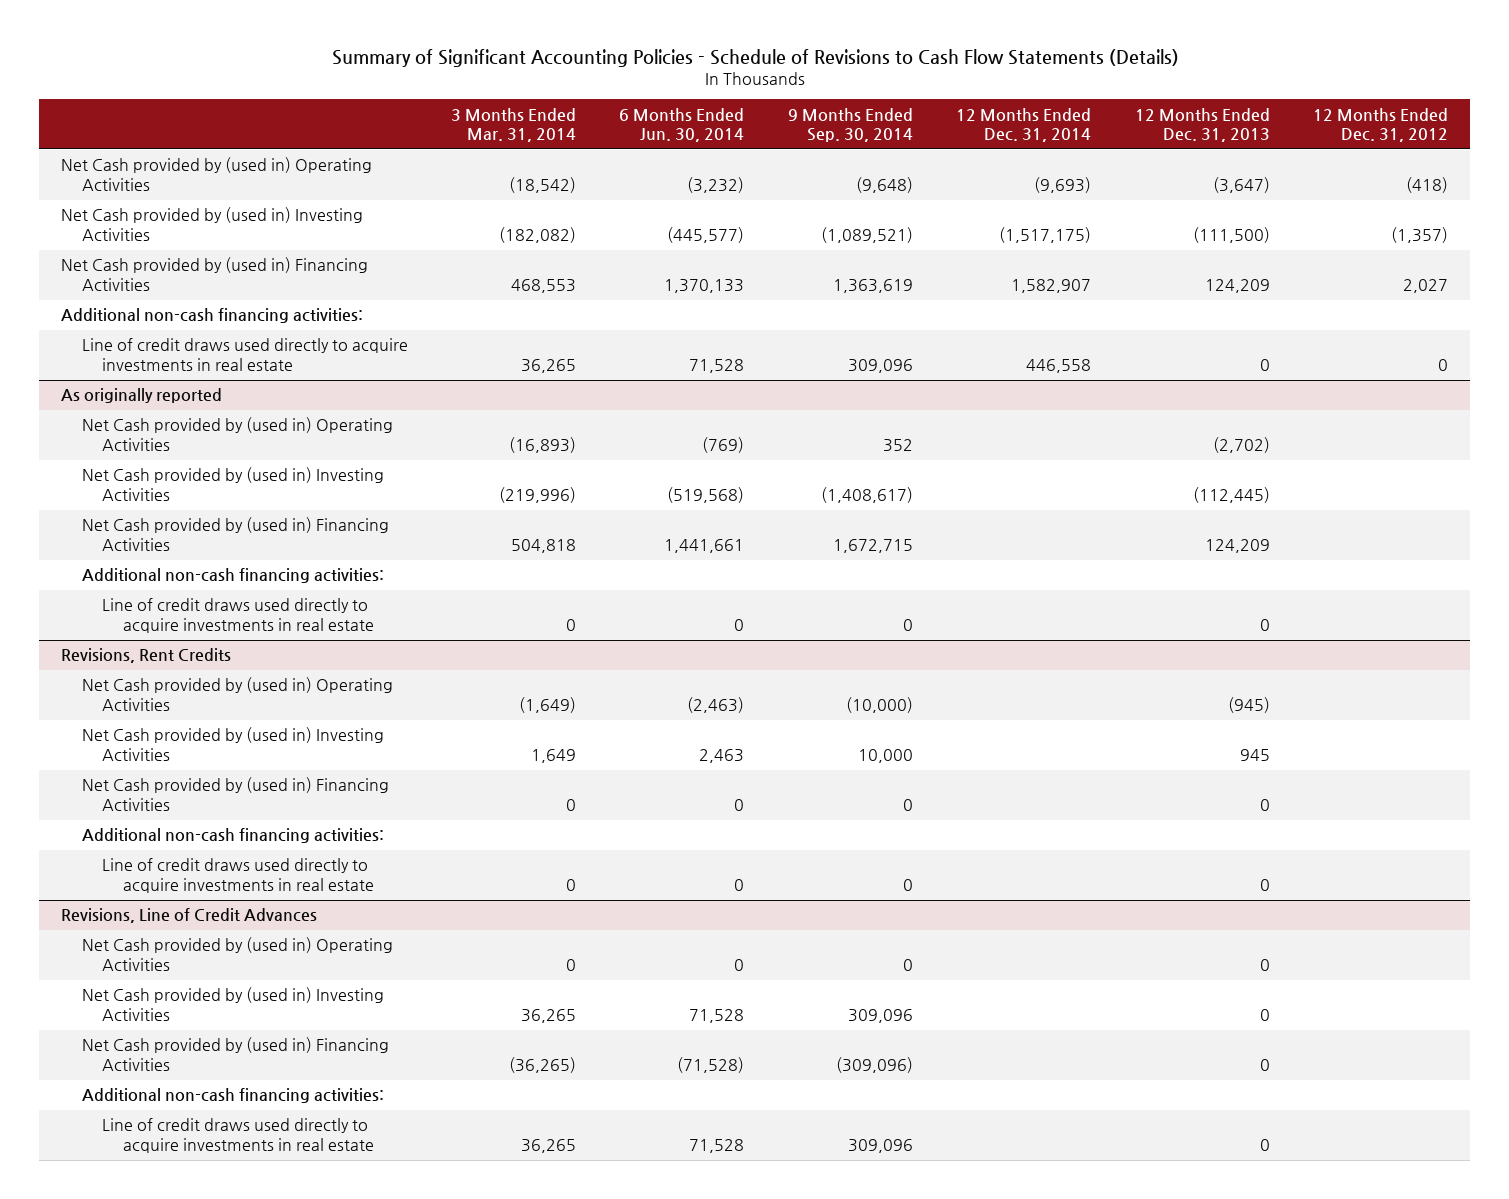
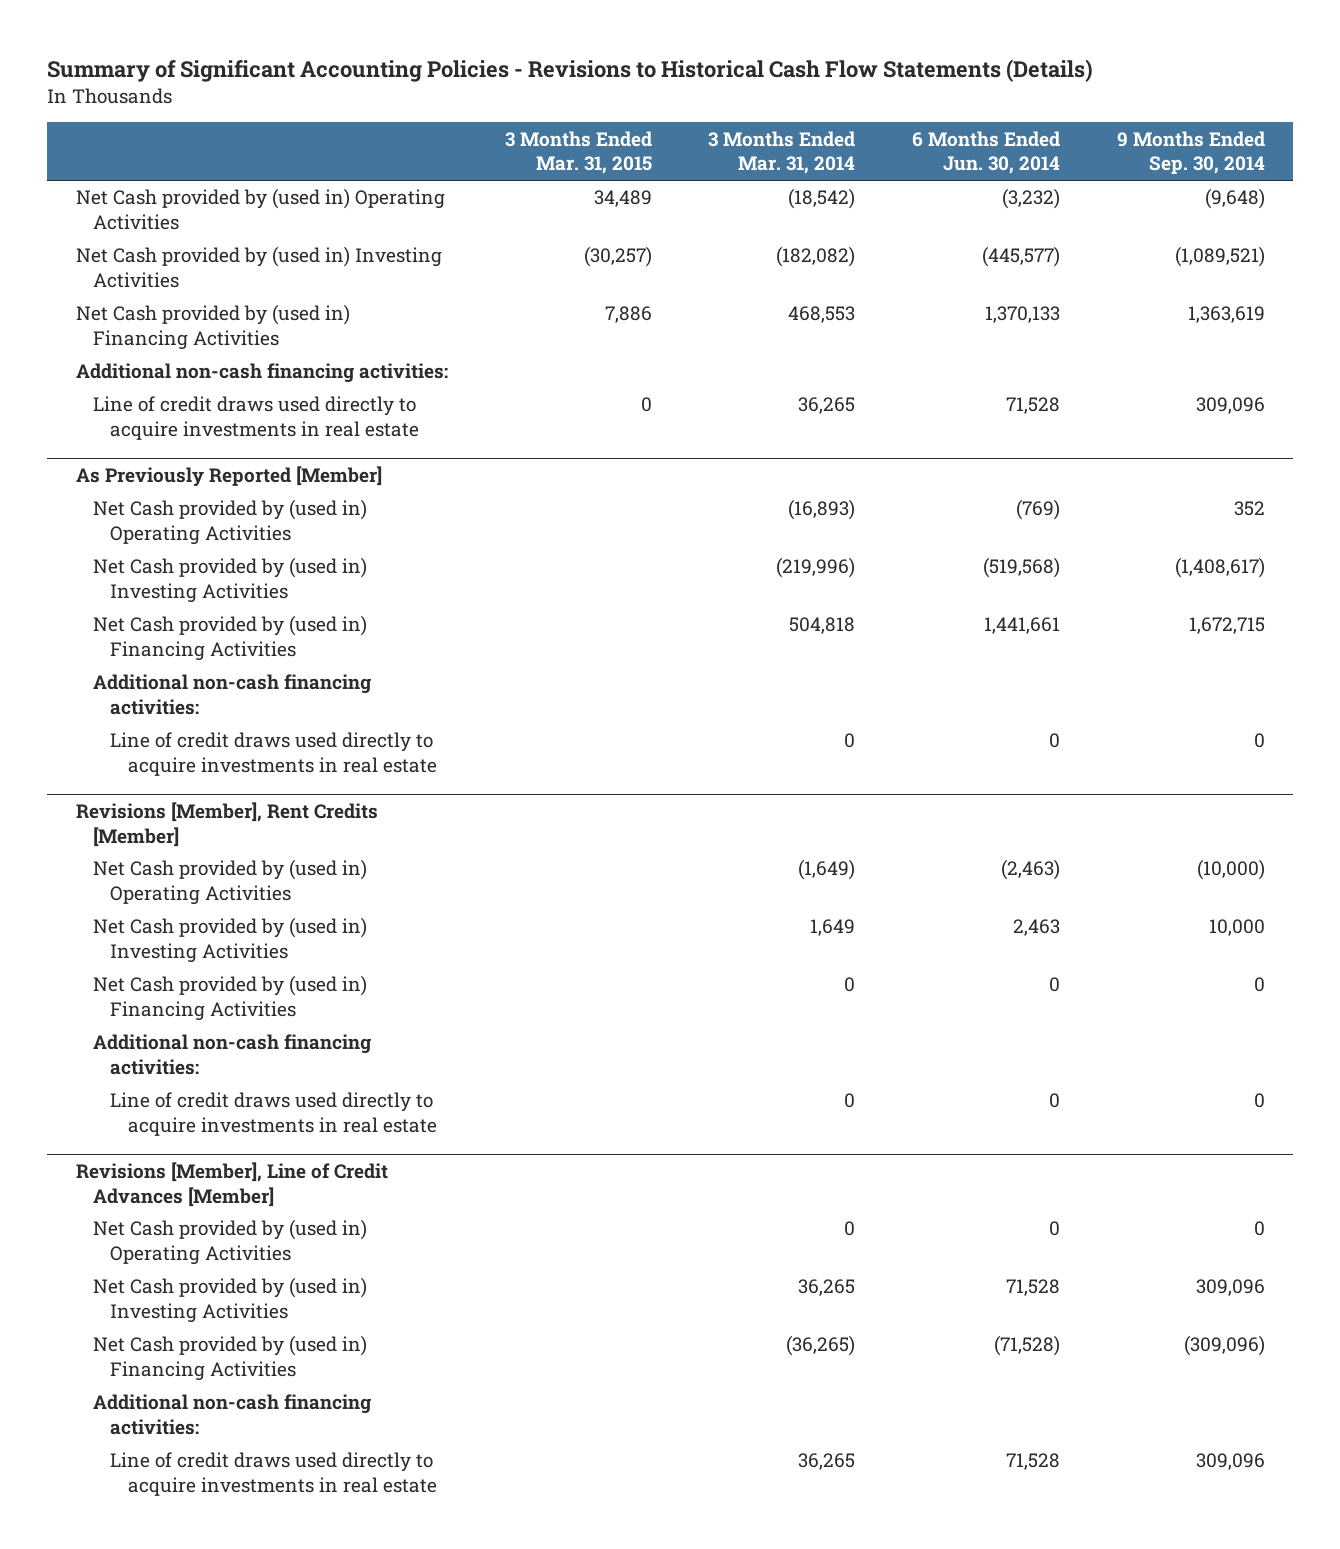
[331,49,1179,68] Summary of Significant Accounting Policies - Schedule of Revisions to Cash Flow Statements (Details) -> [47,59,1094,83] Summary of Significant Accounting Policies - Revisions to Historical Cash Flow Statements (Details)
[956,107,1092,143] 12 Months Ended Dec. 31, 2014 -> none
[1134,107,1270,143] 12 Months Ended Dec. 31, 2013 -> none
[1313,107,1449,143] 12 Months Ended Dec. 31, 2012 -> none
none -> [504,130,652,175] 3 Months Ended Mar. 31, 2015
[61,388,223,404] As originally reported -> [75,465,382,487] As Previously Reported [Member]
[61,648,232,664] Revisions, Rent Credits -> [75,801,378,847] Revisions [Member], Rent Credits [Member]
[61,908,318,924] Revisions, Line of Credit Advances -> [75,1161,388,1207] Revisions [Member], Line of Credit Advances [Member]

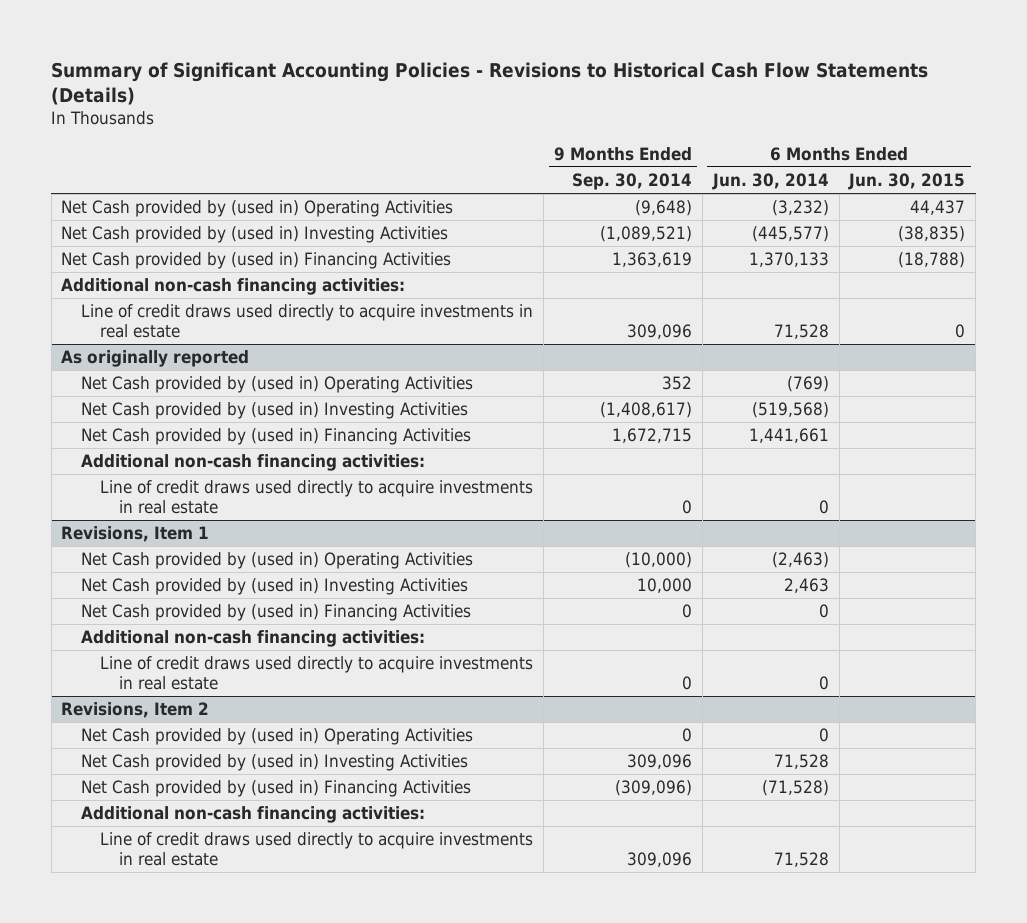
[504,130,652,175] 3 Months Ended Mar. 31, 2015 -> none
[708,130,856,175] 3 Months Ended Mar. 31, 2014 -> none
none -> [848,173,966,191] Jun. 30, 2015
[75,465,382,487] As Previously Reported [Member] -> [61,350,250,368] As originally reported
[75,801,378,847] Revisions [Member], Rent Credits [Member] -> none
none -> [61,526,210,543] Revisions, Item 1
[75,1161,388,1207] Revisions [Member], Line of Credit Advances [Member] -> none
none -> [61,702,210,719] Revisions, Item 2

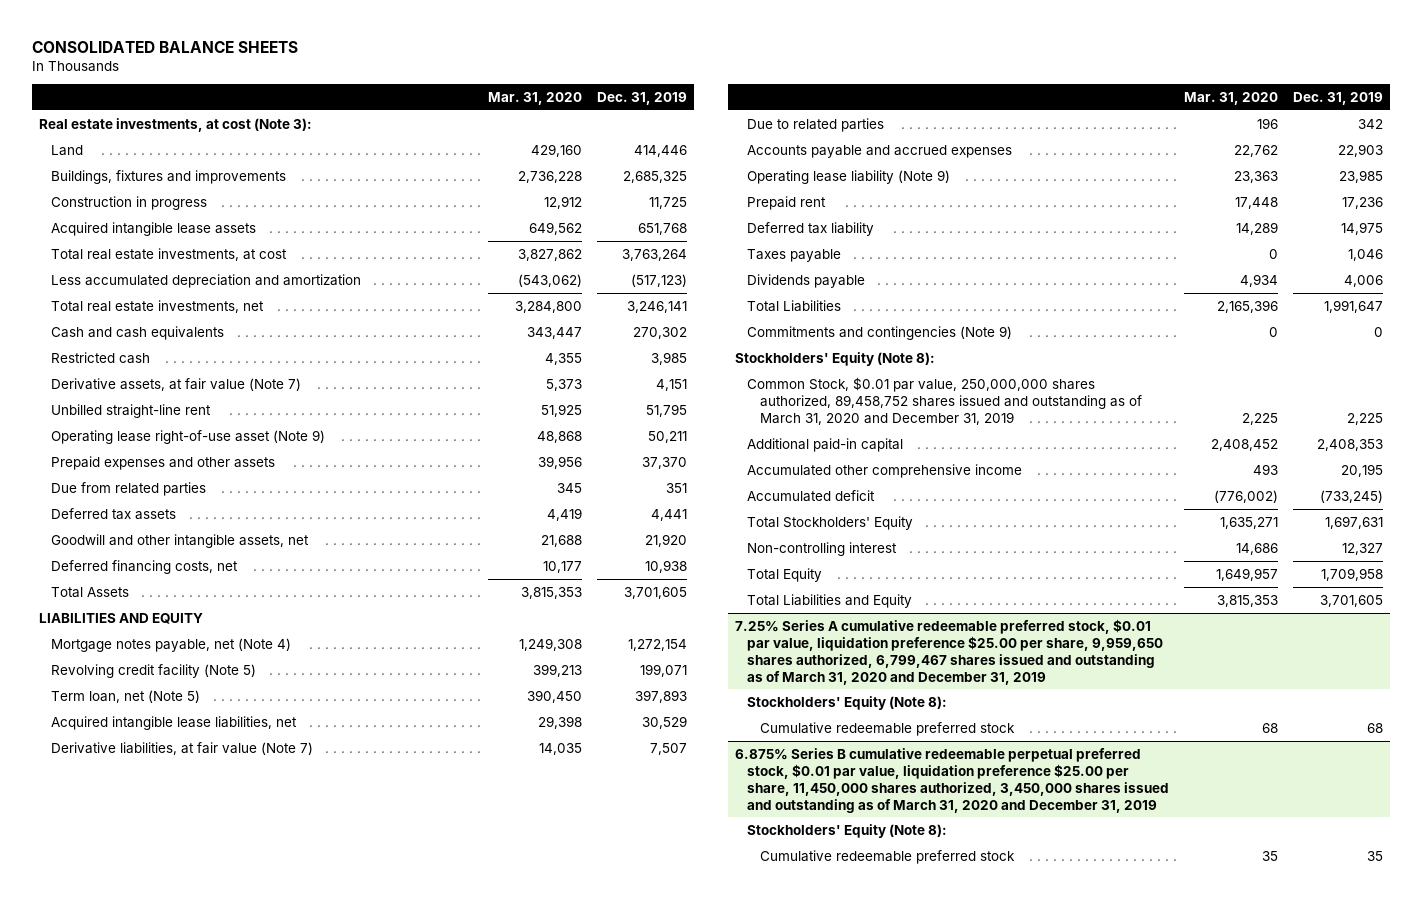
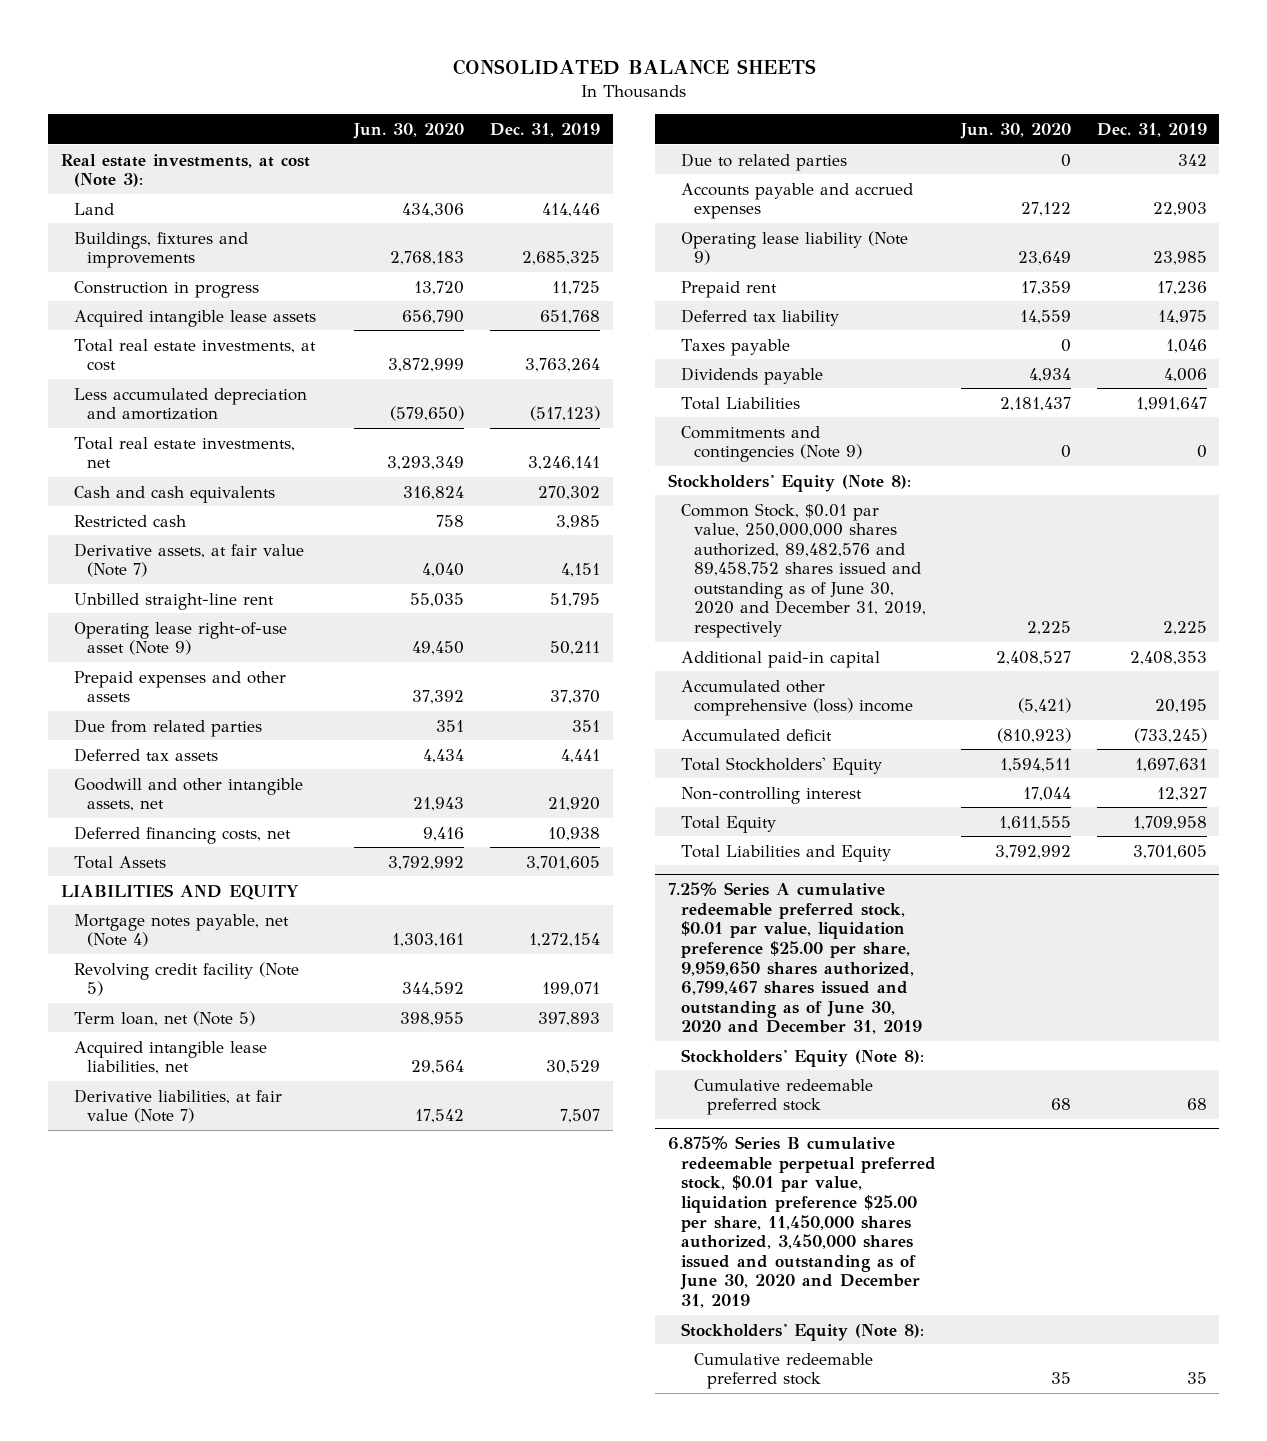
[487,91,582,105] Mar. 31, 2020 -> none
none -> [353,122,465,139] Jun. 30, 2020
[747,376,1142,425] Common Stock, $0.01 par value, 250,000,000 shares authorized, 89,458,752 shares issued and outstanding as of March 31, 2020 and December 31, 2019 -> [680,502,927,638] Common Stock, $0.01 par value, 250,000,000 shares authorized, 89,482,576 and 89,458,752 shares issued and outstanding as of June 30, 2020 and December 31, 2019, respectively
[747,463,1023,478] Accumulated other comprehensive income -> [680,679,914,717] Accumulated other comprehensive (loss) income
[735,618,1164,685] 7.25% Series A cumulative redeemable preferred stock, $0.01 par value, liquidation preference $25.00 per share, 9,959,650 shares authorized, 6,799,467 shares issued and outstanding as of March 31, 2020 and December 31, 2019 -> [667,882,922,1035] 7.25% Series A cumulative redeemable preferred stock, $0.01 par value, liquidation preference $25.00 per share, 9,959,650 shares authorized, 6,799,467 shares issued and outstanding as of June 30, 2020 and December 31, 2019
[735,747,1170,813] 6.875% Series B cumulative redeemable perpetual preferred stock, $0.01 par value, liquidation preference $25.00 per share, 11,450,000 shares authorized, 3,450,000 shares issued and outstanding as of March 31, 2020 and December 31, 2019 -> [667,1136,936,1308] 6.875% Series B cumulative redeemable perpetual preferred stock, $0.01 par value, liquidation preference $25.00 per share, 11,450,000 shares authorized, 3,450,000 shares issued and outstanding as of June 30, 2020 and December 31, 2019

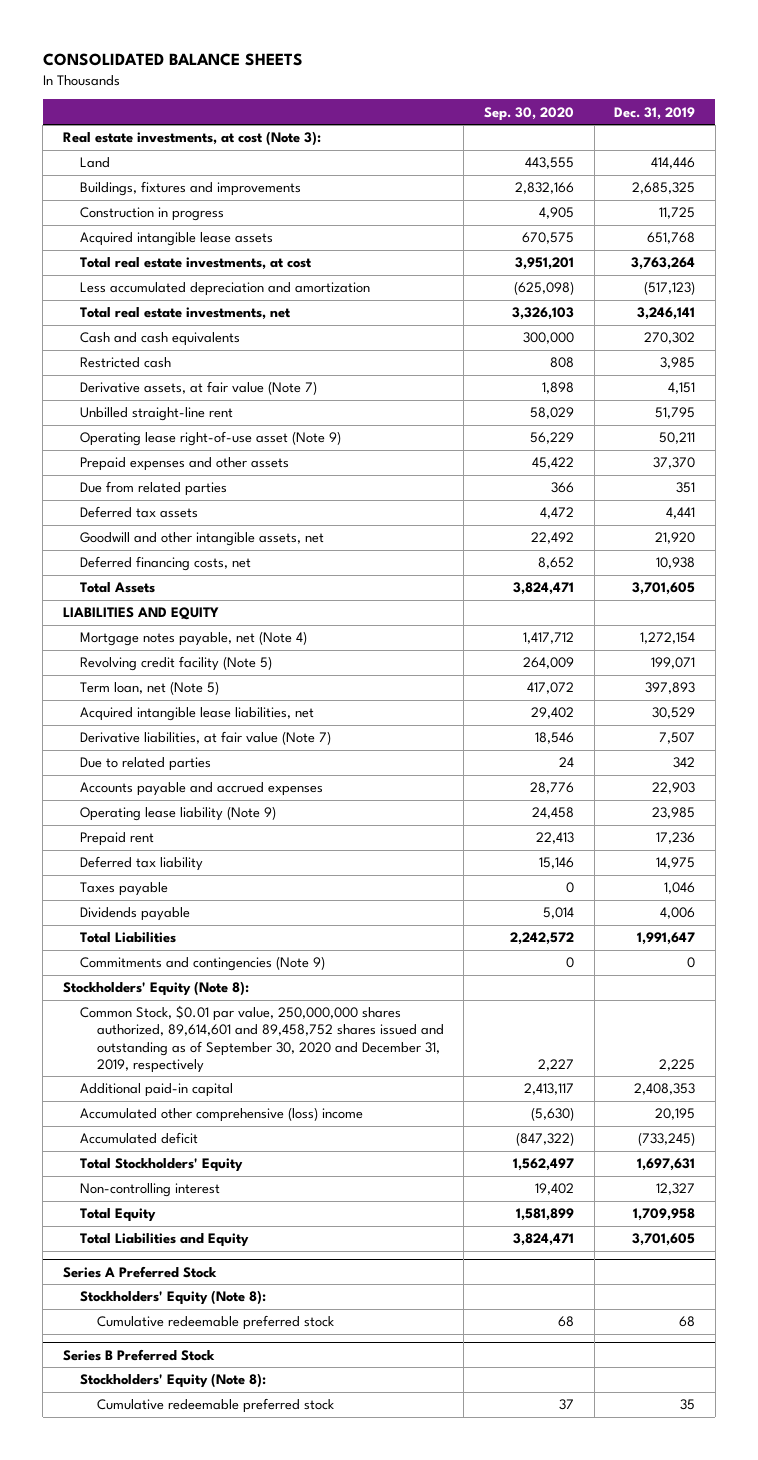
[353,122,465,139] Jun. 30, 2020 -> none
none -> [483,106,574,121] Sep. 30, 2020
[680,502,927,638] Common Stock, $0.01 par value, 250,000,000 shares authorized, 89,482,576 and 89,458,752 shares issued and outstanding as of June 30, 2020 and December 31, 2019, respectively -> [79,1005,444,1073] Common Stock, $0.01 par value, 250,000,000 shares authorized, 89,614,601 and 89,458,752 shares issued and outstanding as of September 30, 2020 and December 31, 2019, respectively
[667,882,922,1035] 7.25% Series A cumulative redeemable preferred stock, $0.01 par value, liquidation preference $25.00 per share, 9,959,650 shares authorized, 6,799,467 shares issued and outstanding as of June 30, 2020 and December 31, 2019 -> [62,1265,217,1278] Series A Preferred Stock
[667,1136,936,1308] 6.875% Series B cumulative redeemable perpetual preferred stock, $0.01 par value, liquidation preference $25.00 per share, 11,450,000 shares authorized, 3,450,000 shares issued and outstanding as of June 30, 2020 and December 31, 2019 -> [62,1348,215,1361] Series B Preferred Stock

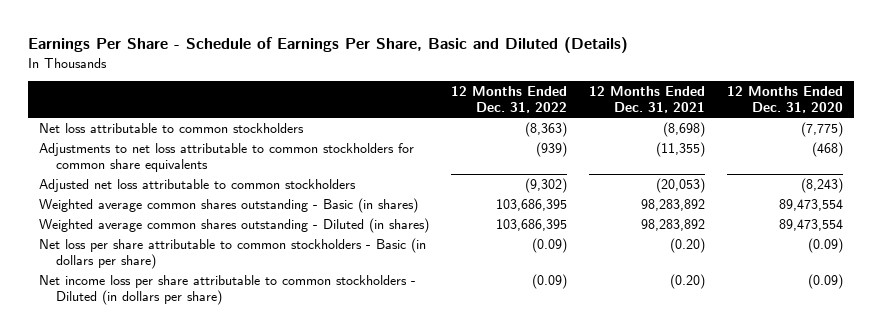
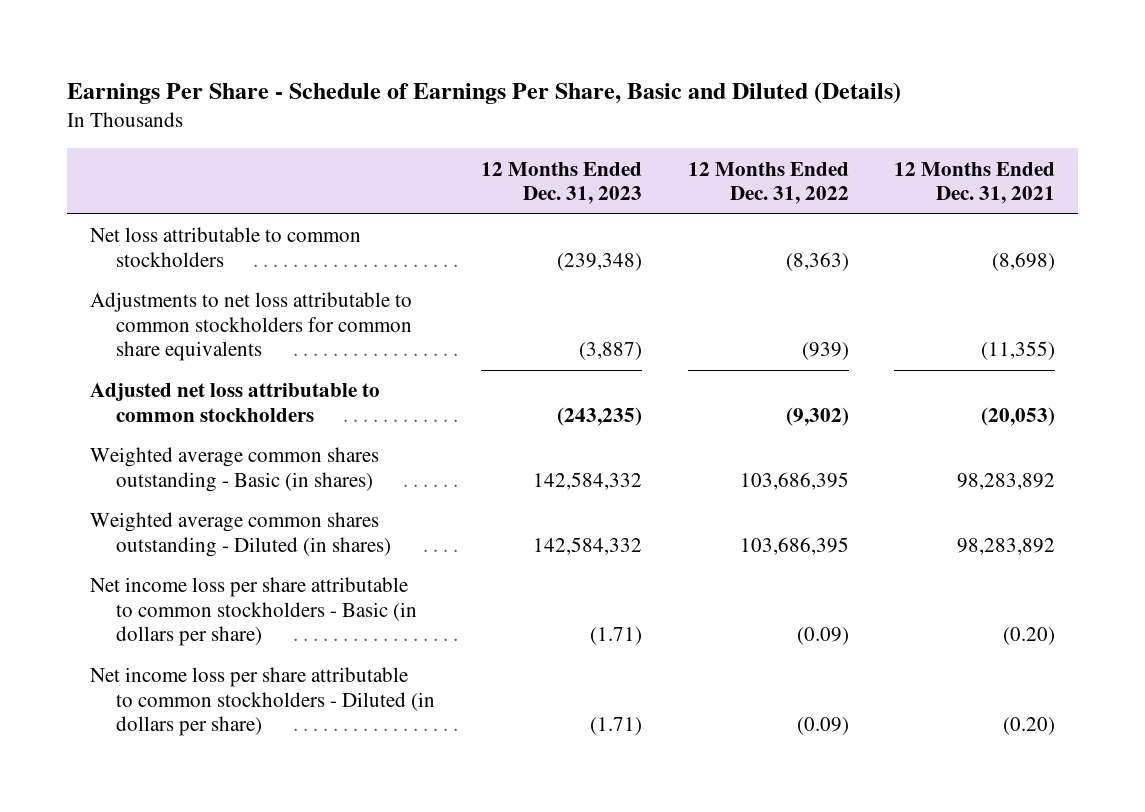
[726,85,843,113] 12 Months Ended Dec. 31, 2020 -> none
none -> [480,161,642,204] 12 Months Ended Dec. 31, 2023
[38,237,426,269] Net loss per share attributable to common stockholders - Basic (in dollars per share) -> [89,577,418,647] Net income loss per share attributable to common stockholders - Basic (in dollars per share)

